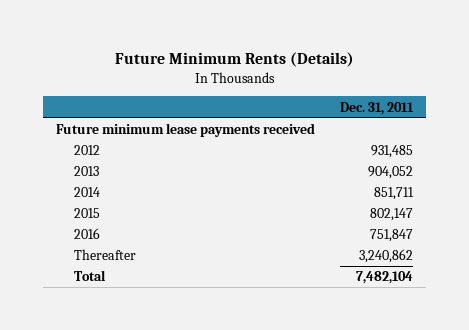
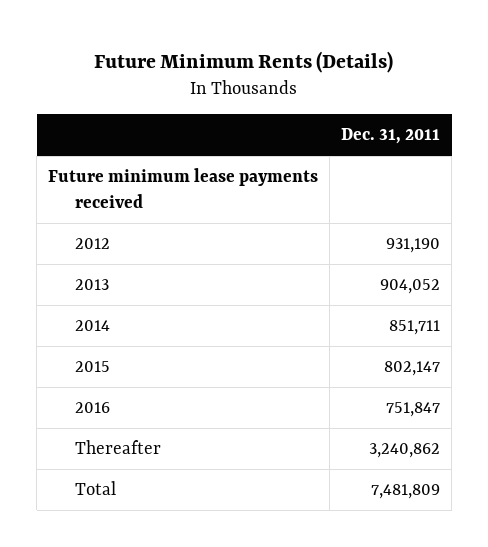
[371,145,414,159] 931,485 -> [386,238,441,254] 931,190
[356,271,414,285] 7,482,104 -> [371,484,441,500] 7,481,809

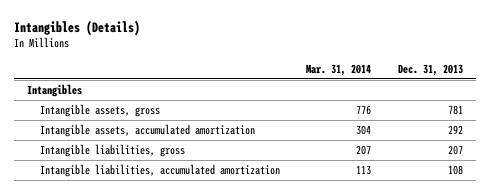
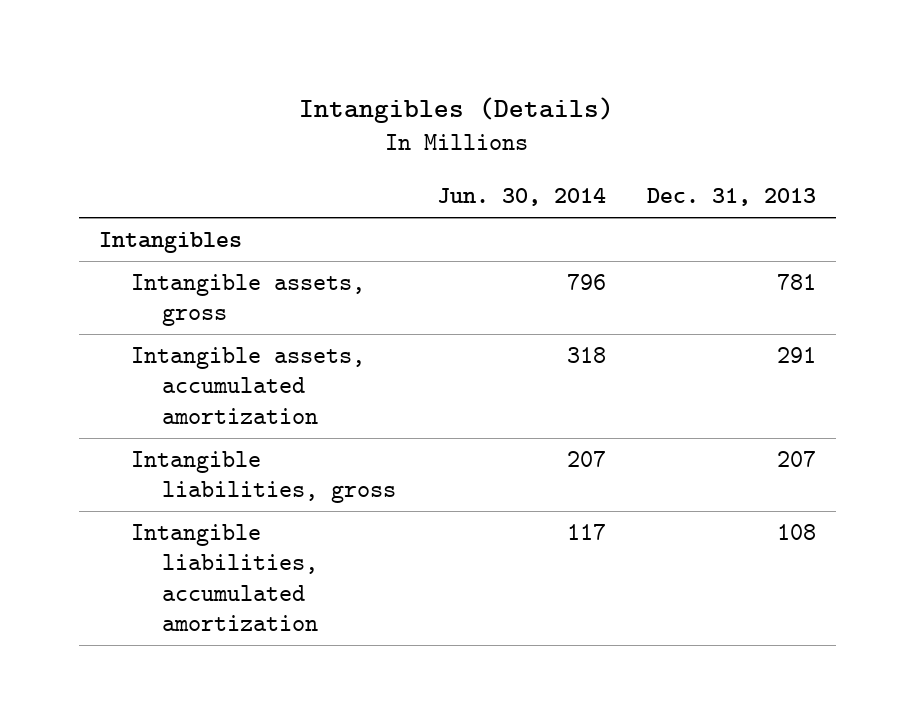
[306,63,372,76] Mar. 31, 2014 -> none
none -> [436,188,606,207] Jun. 30, 2014
[447,125,463,135] 292 -> [776,346,816,363] 291

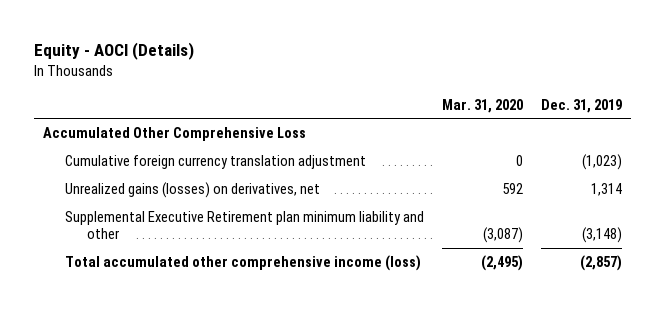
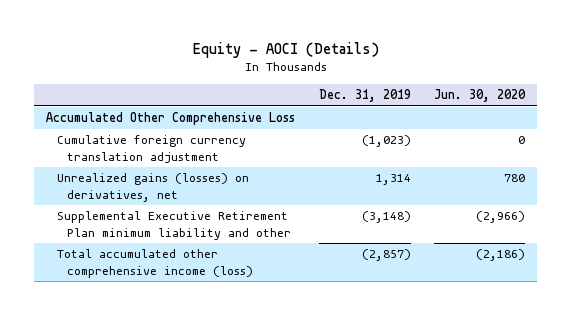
[441,98,523,113] Mar. 31, 2020 -> none
none -> [434,88,527,102] Jun. 30, 2020
[64,211,424,240] Supplemental Executive Retirement plan minimum liability and other -> [56,211,292,240] Supplemental Executive Retirement Plan minimum liability and other

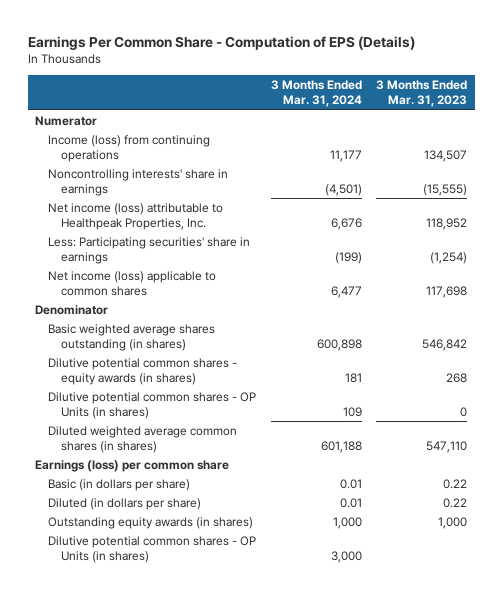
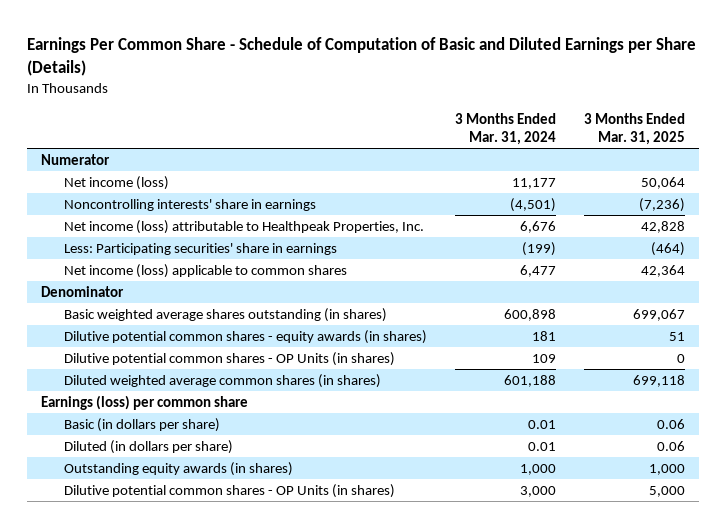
[28,35,416,50] Earnings Per Common Share - Computation of EPS (Details) -> [27,37,697,77] Earnings Per Common Share - Schedule of Computation of Basic and Diluted Earnings per Share (Details)
[376,80,468,108] 3 Months Ended Mar. 31, 2023 -> none
none -> [584,113,686,145] 3 Months Ended Mar. 31, 2025
[48,134,211,163] Income (loss) from continuing operations -> [63,175,169,190] Net income (loss)

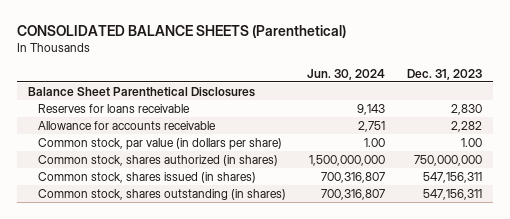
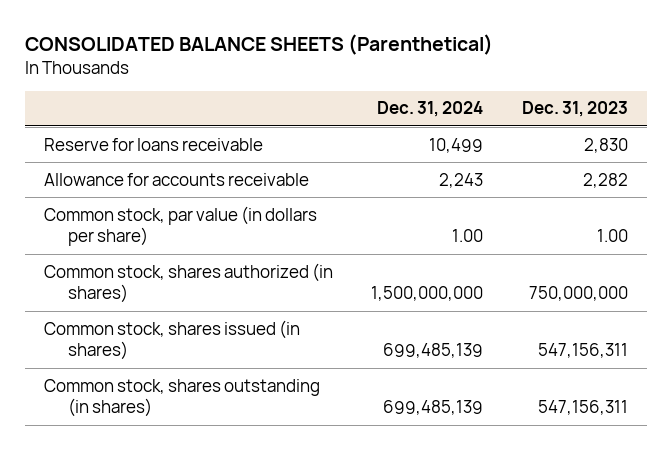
[307,68,386,80] Jun. 30, 2024 -> none
none -> [377,101,484,118] Dec. 31, 2024
[27,87,255,98] Balance Sheet Parenthetical Disclosures -> none
[37,104,190,114] Reserves for loans receivable -> [43,137,263,151] Reserve for loans receivable

